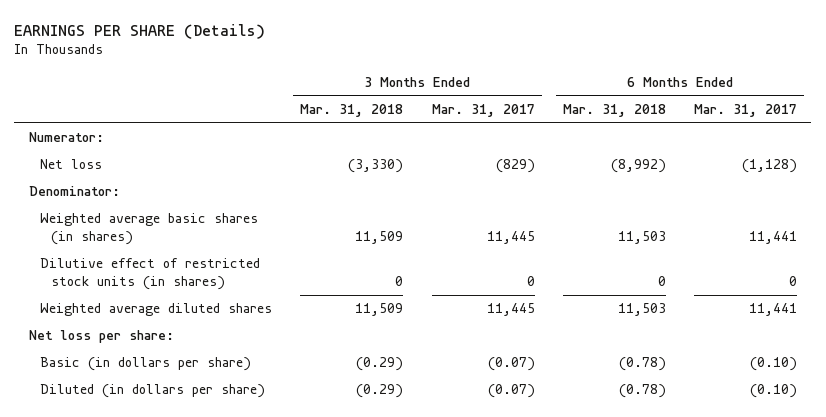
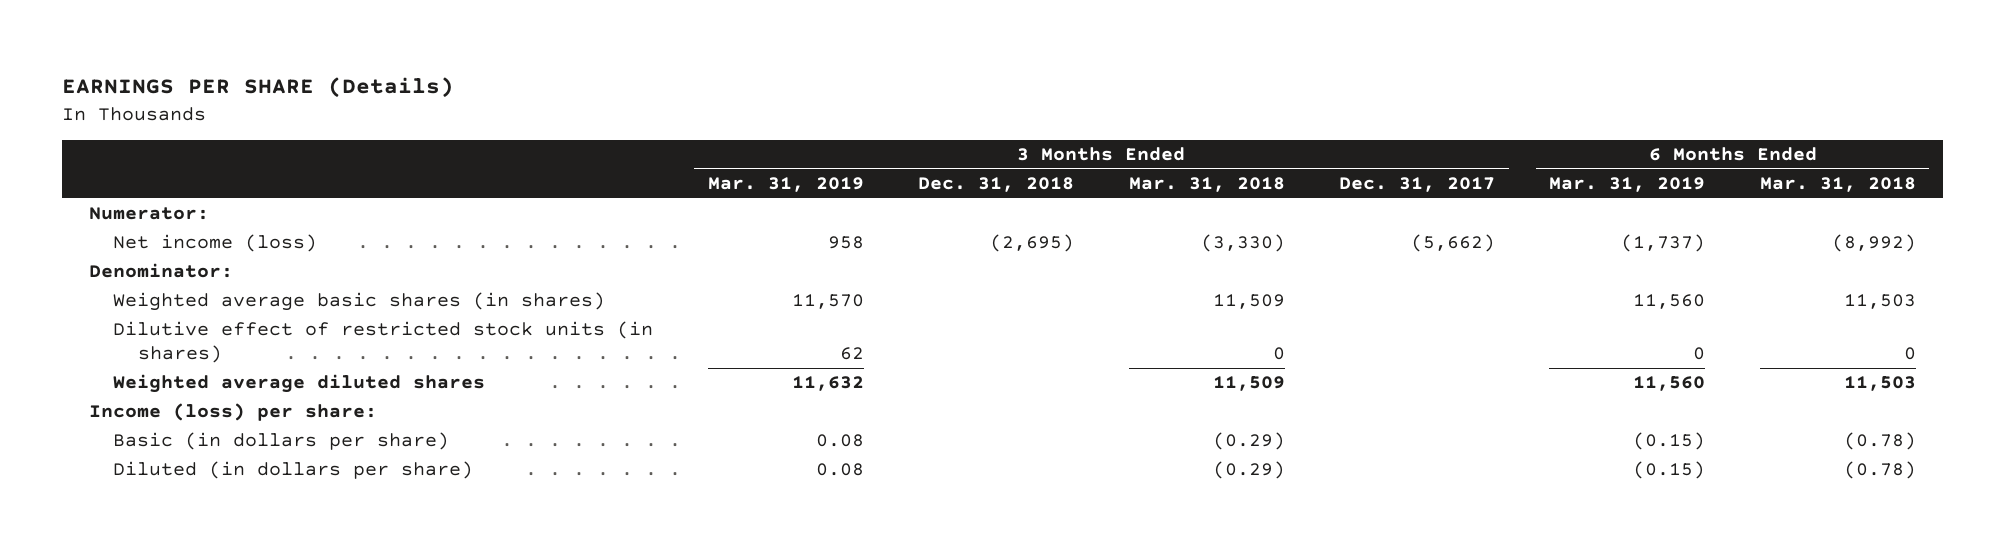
[431,103,535,117] Mar. 31, 2017 -> none
[694,103,798,117] Mar. 31, 2017 -> none
none -> [707,177,864,193] Mar. 31, 2019
none -> [918,177,1075,193] Dec. 31, 2018
none -> [1338,177,1495,193] Dec. 31, 2017
none -> [1549,177,1706,193] Mar. 31, 2019
[39,159,102,170] Net loss -> [113,234,318,253] Net income (loss)
[28,330,174,344] Net loss per share: -> [89,403,378,422] Income (loss) per share:

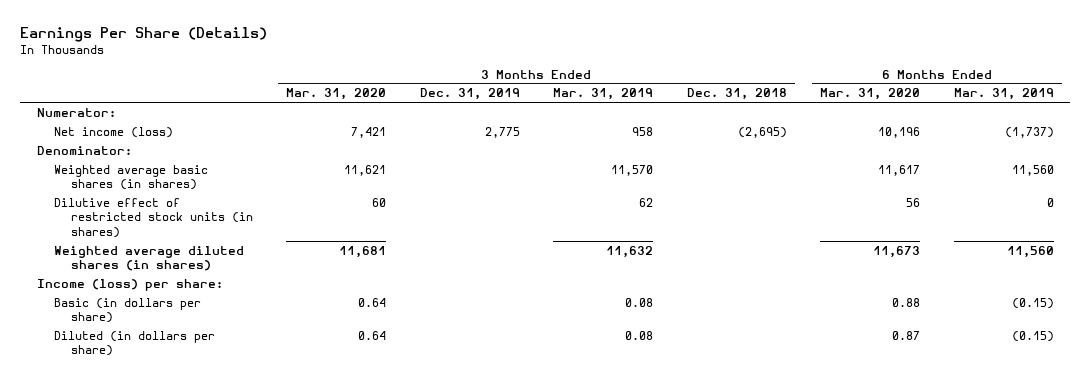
[62,77,455,99] EARNINGS PER SHARE (Details) -> [19,26,267,42] Earnings Per Share (Details)
[1128,177,1285,193] Mar. 31, 2018 -> none
[1338,177,1495,193] Dec. 31, 2017 -> none
[1759,177,1916,193] Mar. 31, 2018 -> none
none -> [286,88,387,101] Mar. 31, 2020
none -> [419,88,520,101] Dec. 31, 2019
none -> [820,88,921,101] Mar. 31, 2020
[113,374,486,394] Weighted average diluted shares -> [53,245,244,272] Weighted average diluted shares (in shares)

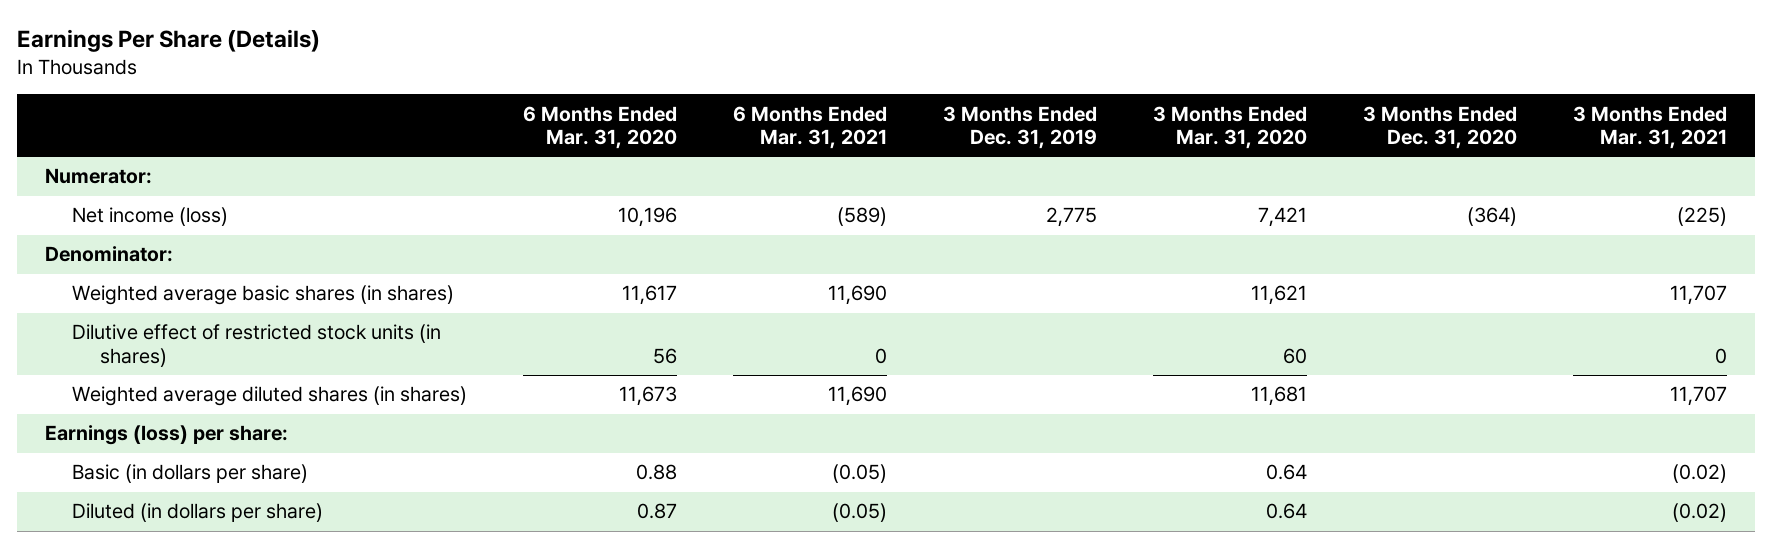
[553,88,654,101] Mar. 31, 2019 -> none
[686,88,787,101] Dec. 31, 2018 -> none
[953,88,1054,101] Mar. 31, 2019 -> none
none -> [733,105,888,149] 6 Months Ended Mar. 31, 2021
none -> [1363,105,1518,149] 3 Months Ended Dec. 31, 2020
none -> [1573,105,1728,149] 3 Months Ended Mar. 31, 2021
[36,278,223,291] Income (loss) per share: -> [44,425,288,446] Earnings (loss) per share:

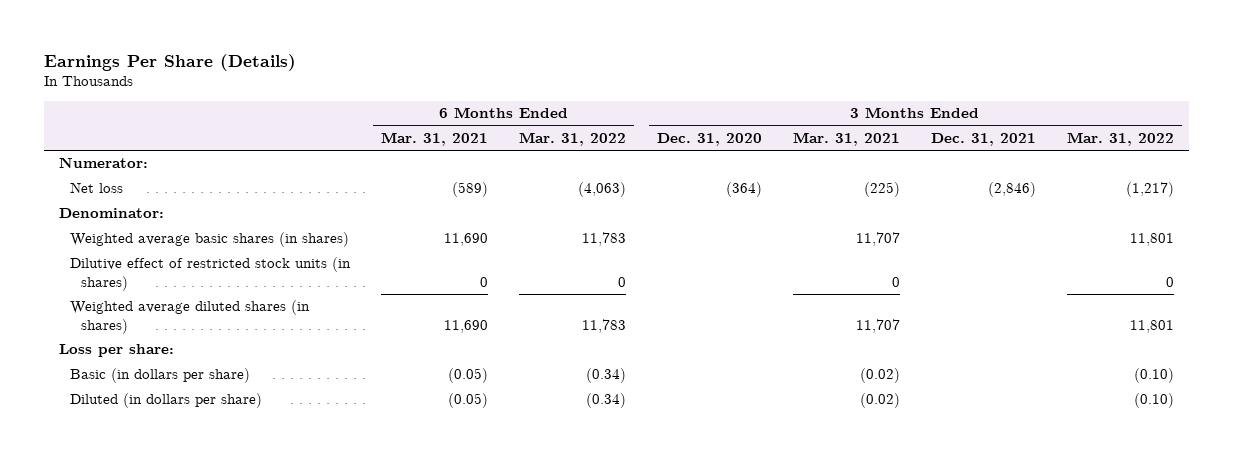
[523,105,678,149] 6 Months Ended Mar. 31, 2020 -> none
[943,105,1098,149] 3 Months Ended Dec. 31, 2019 -> none
[1153,105,1308,149] 3 Months Ended Mar. 31, 2020 -> none
none -> [519,131,627,146] Mar. 31, 2022
none -> [930,132,1036,146] Dec. 31, 2021
none -> [1066,131,1174,146] Mar. 31, 2022
[72,207,229,227] Net income (loss) -> [70,182,124,194] Net loss
[44,425,288,446] Earnings (loss) per share: -> [59,344,175,358] Loss per share:

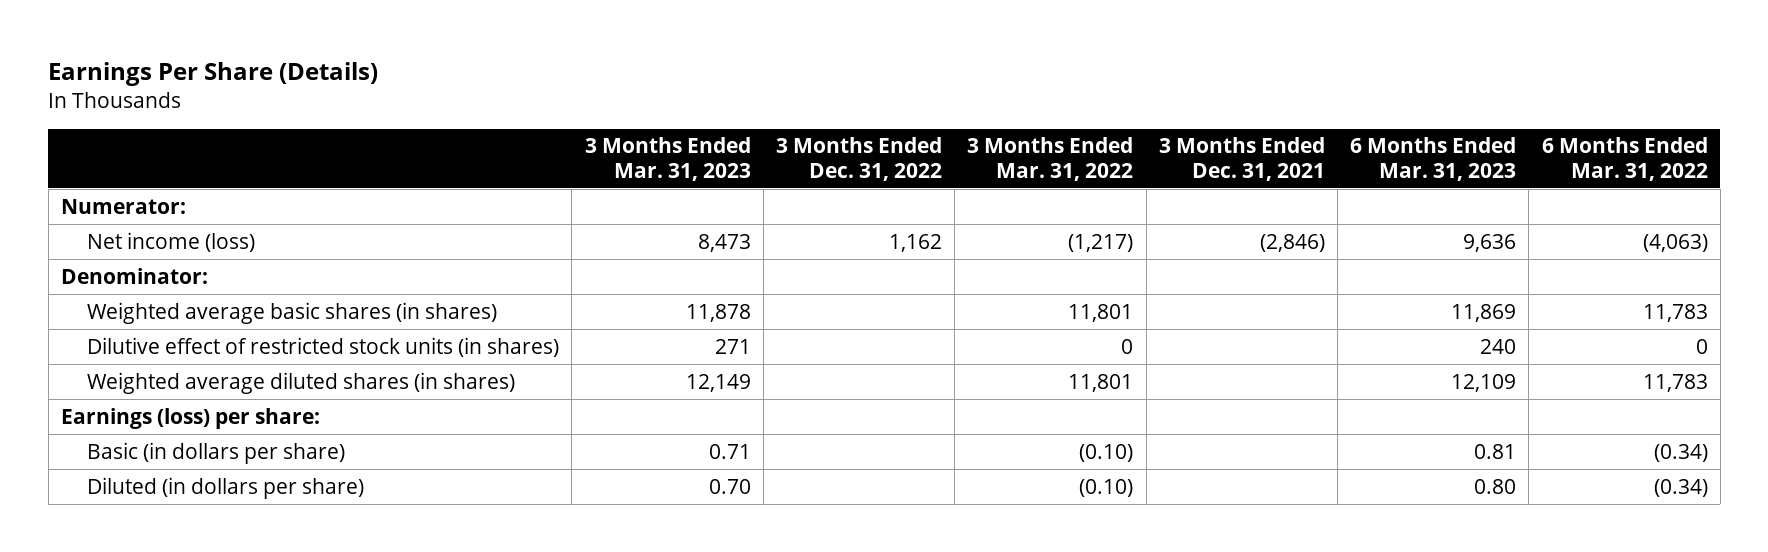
[381,131,489,146] Mar. 31, 2021 -> none
[657,132,763,146] Dec. 31, 2020 -> none
[793,131,901,146] Mar. 31, 2021 -> none
none -> [584,137,751,181] 3 Months Ended Mar. 31, 2023
none -> [775,137,942,181] 3 Months Ended Dec. 31, 2022
none -> [1350,137,1517,181] 6 Months Ended Mar. 31, 2023
[70,182,124,194] Net loss -> [87,231,256,252] Net income (loss)
[59,344,175,358] Loss per share: -> [60,407,320,429] Earnings (loss) per share:

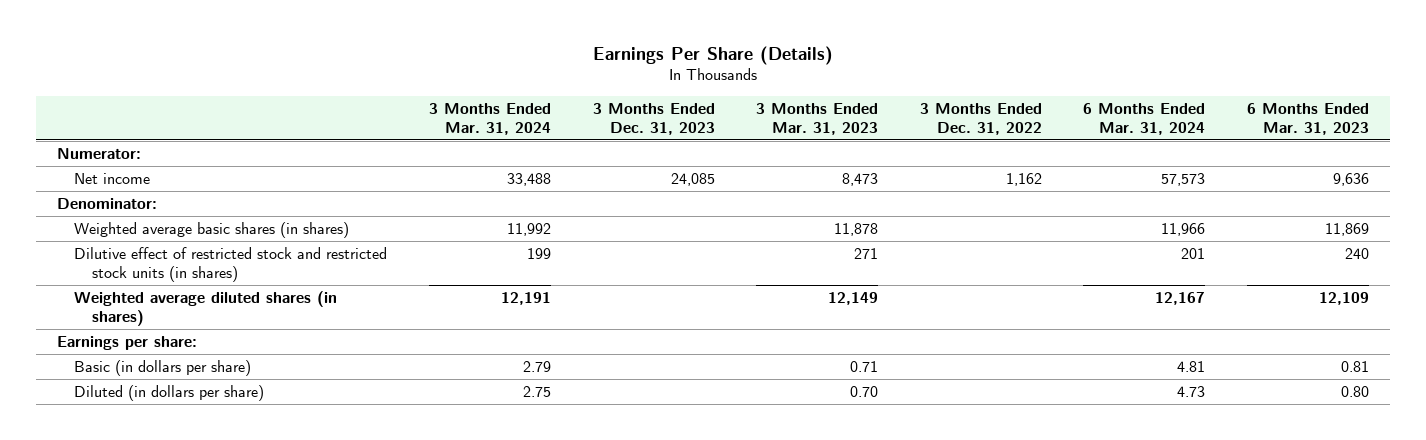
[967,137,1134,181] 3 Months Ended Mar. 31, 2022 -> none
[1158,137,1325,181] 3 Months Ended Dec. 31, 2021 -> none
[1541,137,1708,181] 6 Months Ended Mar. 31, 2022 -> none
none -> [429,102,552,135] 3 Months Ended Mar. 31, 2024
none -> [592,102,715,135] 3 Months Ended Dec. 31, 2023
none -> [1083,102,1206,135] 6 Months Ended Mar. 31, 2024
[87,231,256,252] Net income (loss) -> [74,172,151,184] Net income
[87,336,560,357] Dilutive effect of restricted stock units (in shares) -> [74,246,388,282] Dilutive effect of restricted stock and restricted stock units (in shares)
[60,407,320,429] Earnings (loss) per share: -> [56,335,197,350] Earnings per share:

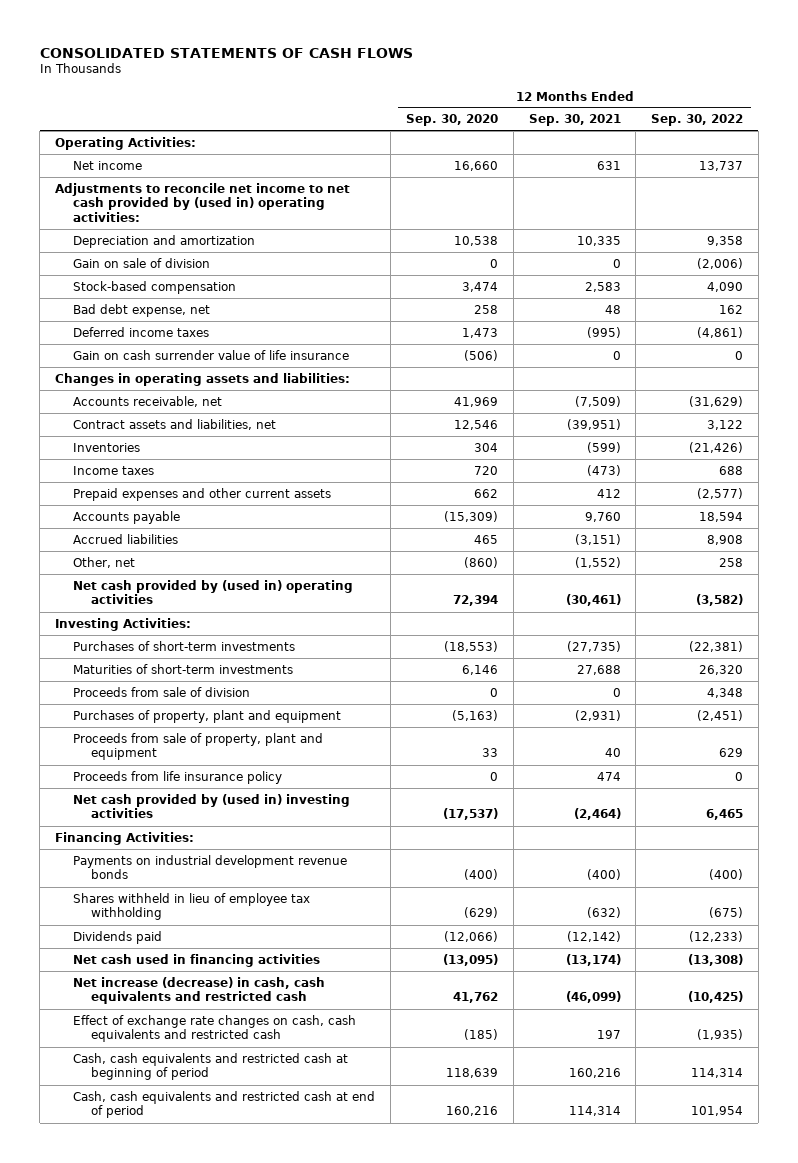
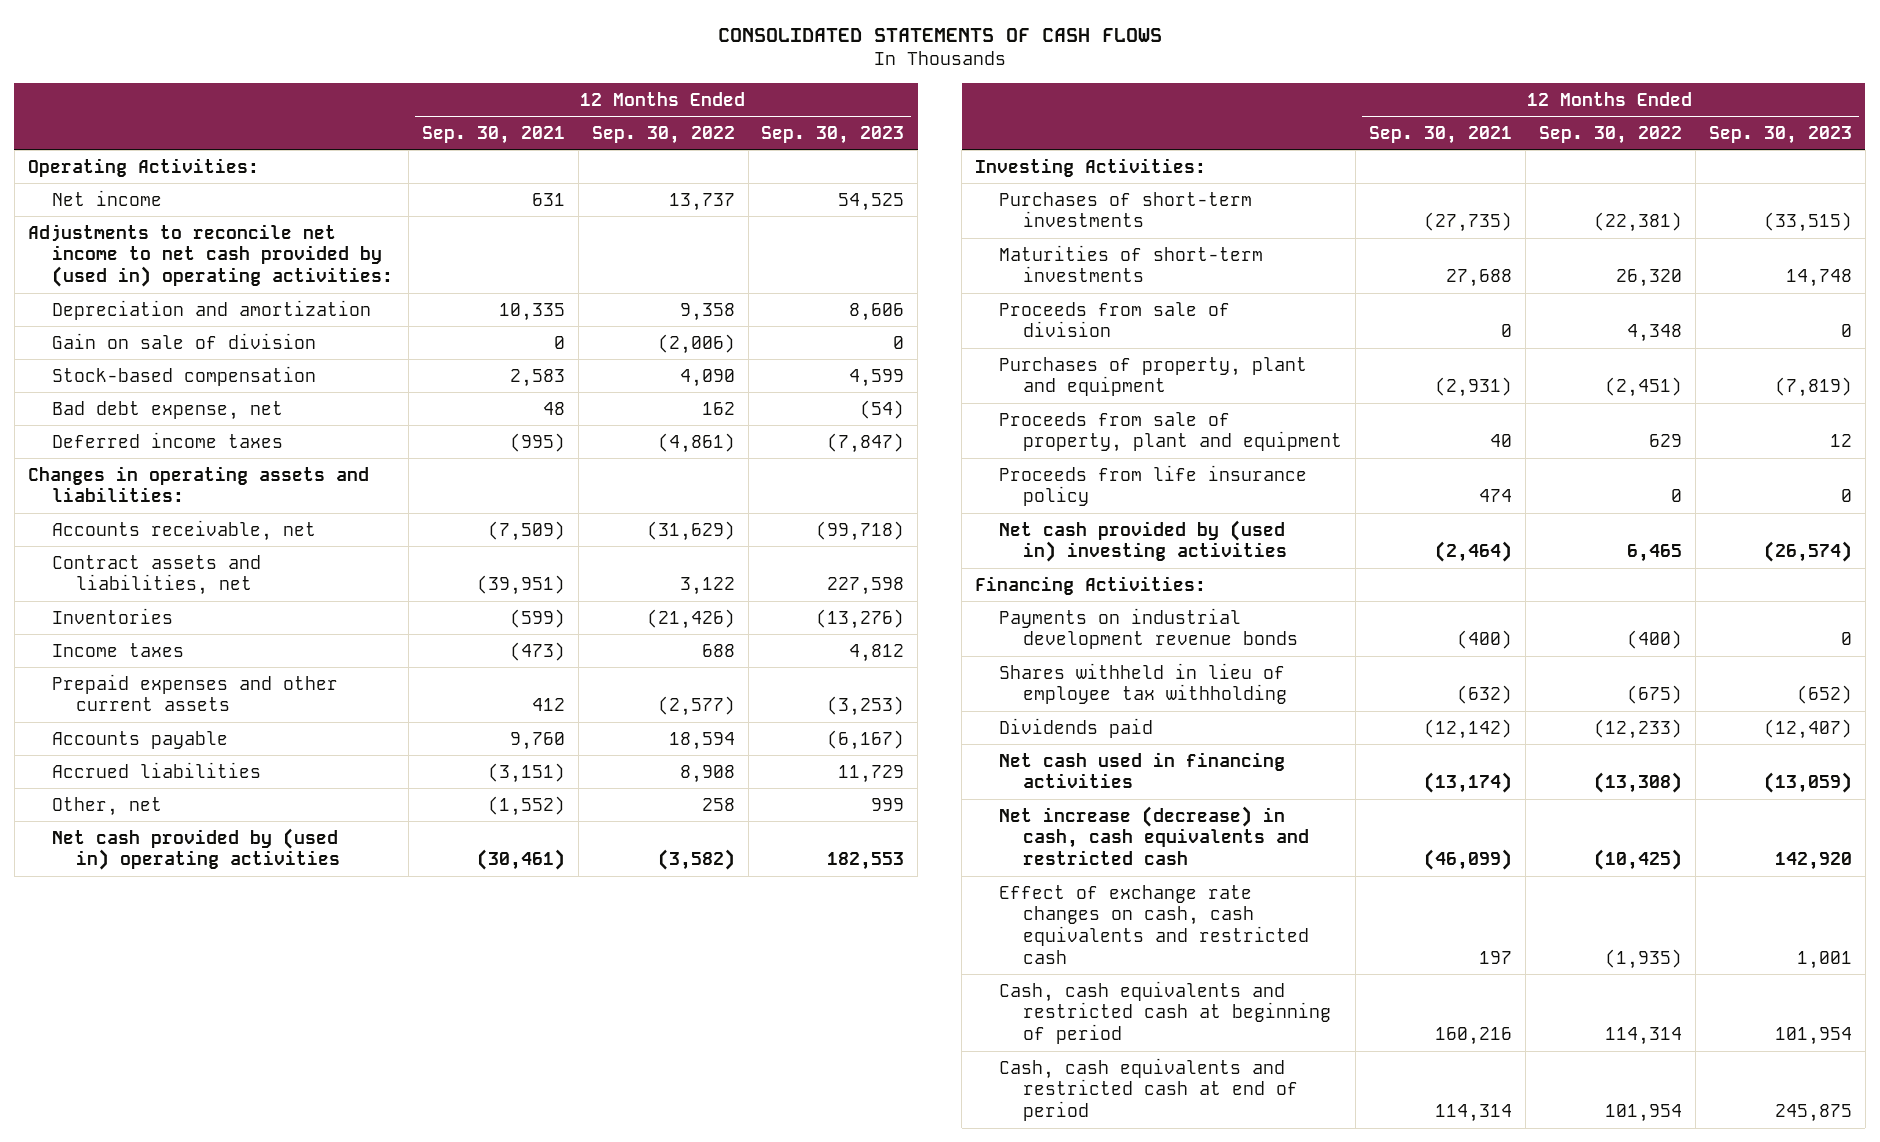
[405,114,498,127] Sep. 30, 2020 -> none
none -> [761,125,905,144] Sep. 30, 2023
[73,349,350,360] Gain on cash surrender value of life insurance -> none

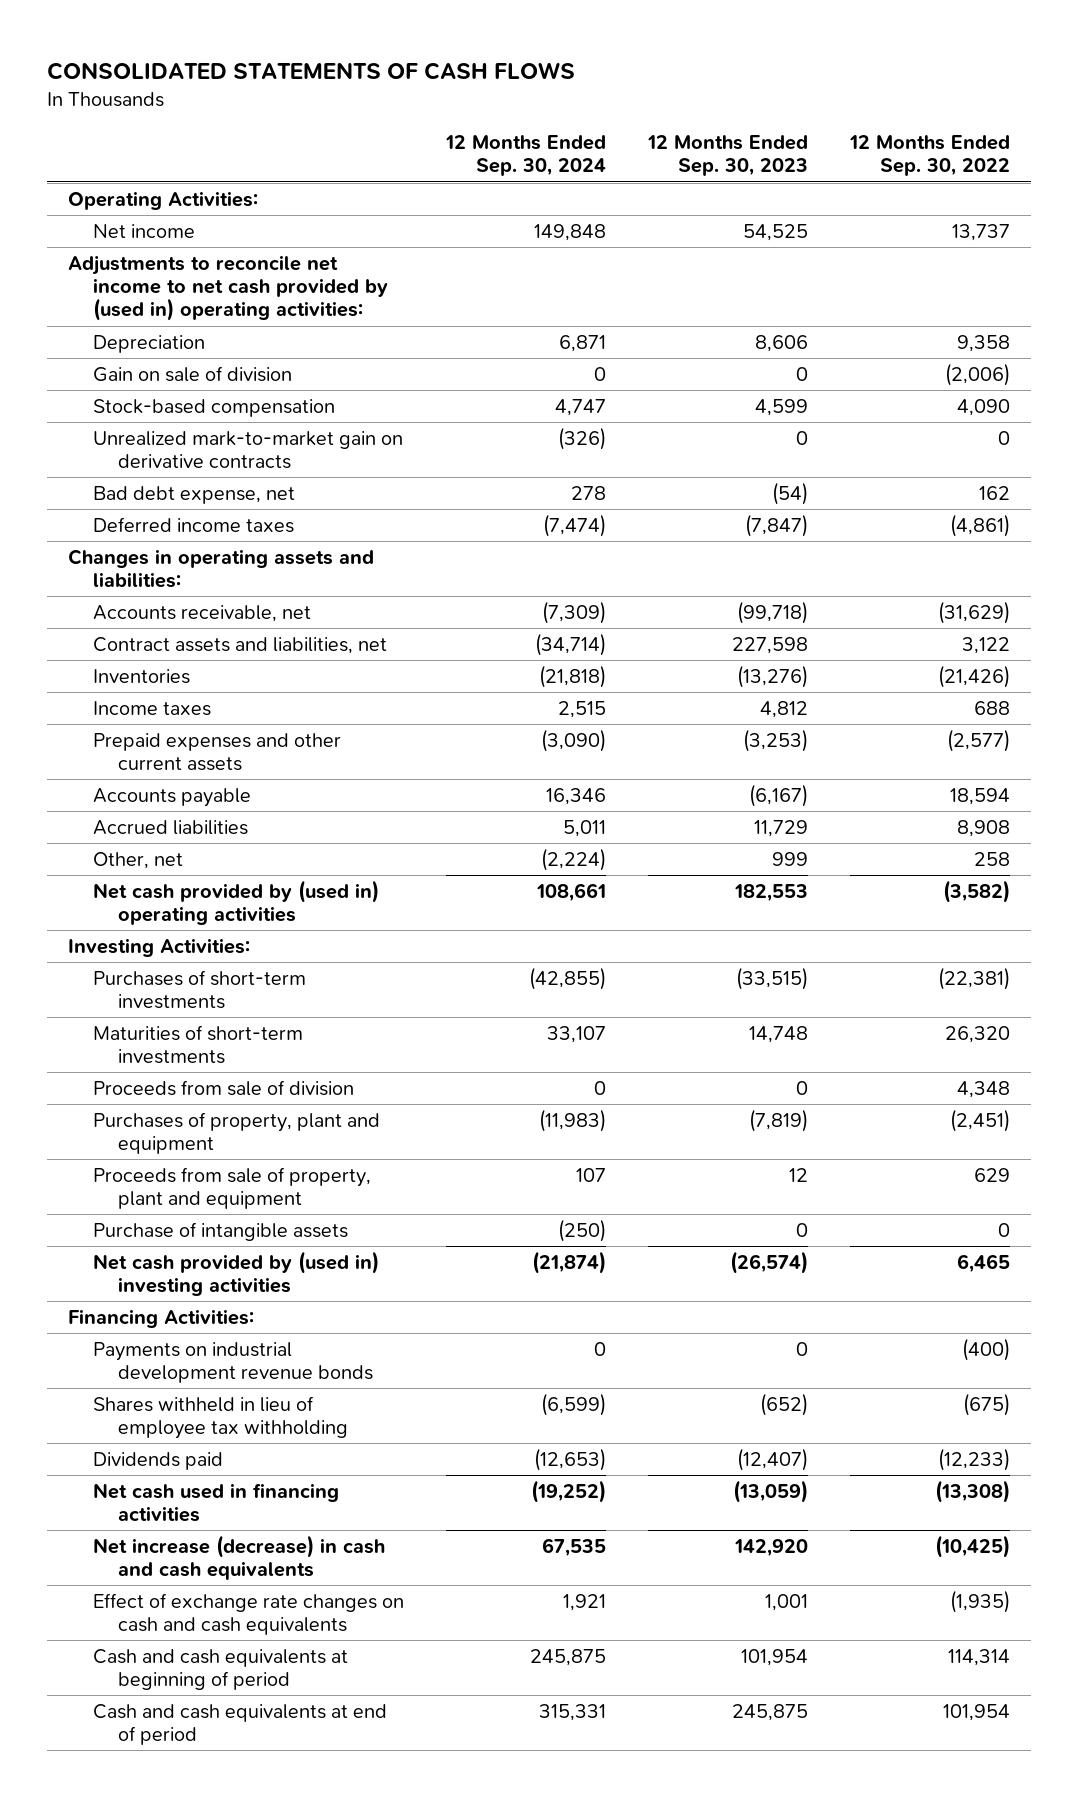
[421,125,565,144] Sep. 30, 2021 -> none
none -> [445,135,607,177] 12 Months Ended Sep. 30, 2024
[51,299,371,320] Depreciation and amortization -> [93,334,206,353] Depreciation
none -> [93,430,404,470] Unrealized mark-to-market gain on derivative contracts
[999,464,1308,507] Proceeds from life insurance policy -> none
none -> [93,1221,349,1241] Purchase of intangible assets
[999,805,1310,866] Net increase (decrease) in cash, cash equivalents and restricted cash -> [93,1534,386,1581] Net increase (decrease) in cash and cash equivalents
[999,884,1310,964] Effect of exchange rate changes on cash, cash equivalents and restricted cash -> [93,1592,405,1636] Effect of exchange rate changes on cash and cash equivalents
[999,980,1332,1045] Cash, cash equivalents and restricted cash at beginning of period -> [93,1648,349,1691] Cash and cash equivalents at beginning of period
[999,1057,1299,1122] Cash, cash equivalents and restricted cash at end of period -> [93,1703,388,1746] Cash and cash equivalents at end of period

